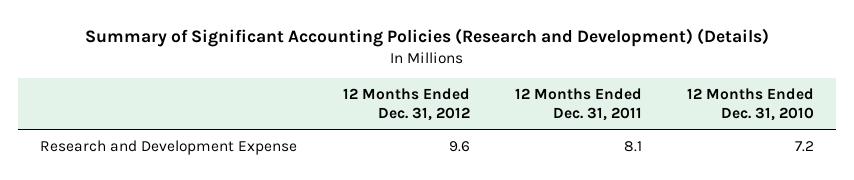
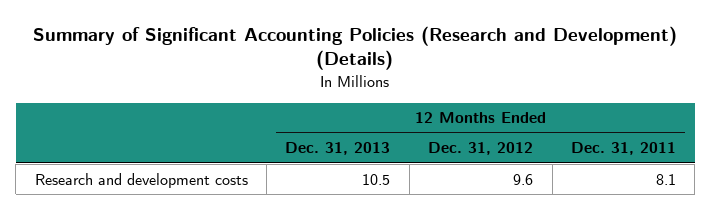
[686,87,814,122] 12 Months Ended Dec. 31, 2010 -> none
none -> [285,142,391,156] Dec. 31, 2013
[40,139,298,155] Research and Development Expense -> [34,172,248,188] Research and development costs

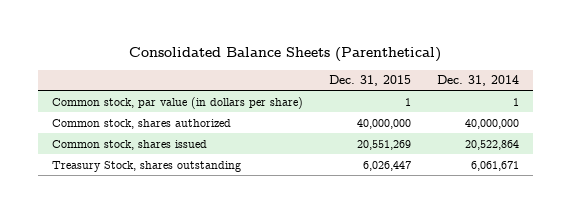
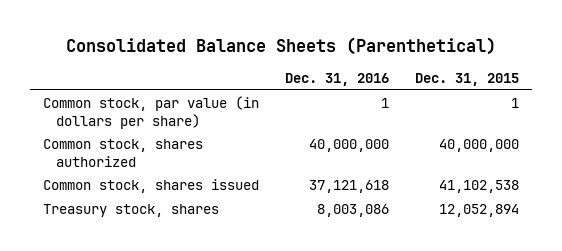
[437,75,520,87] Dec. 31, 2014 -> none
none -> [284,72,389,86] Dec. 31, 2016
[356,139,411,150] 20,551,269 -> [439,180,520,194] 41,102,538
[51,160,241,172] Treasury Stock, shares outstanding -> [42,204,219,218] Treasury stock, shares
[362,160,411,171] 6,026,447 -> [439,204,520,218] 12,052,894

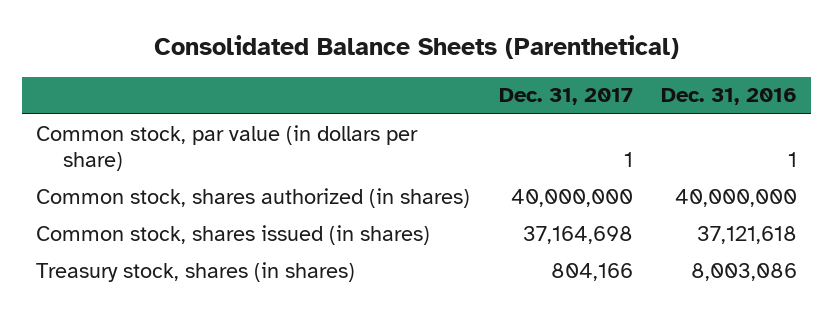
[415,72,520,86] Dec. 31, 2015 -> none
none -> [498,88,633,106] Dec. 31, 2017
[42,139,203,167] Common stock, shares authorized -> [36,187,471,208] Common stock, shares authorized (in shares)
[42,179,259,194] Common stock, shares issued -> [36,224,431,245] Common stock, shares issued (in shares)
[42,204,219,218] Treasury stock, shares -> [36,261,356,282] Treasury stock, shares (in shares)

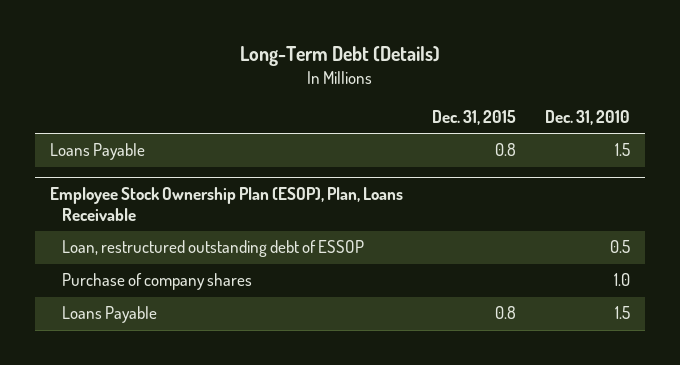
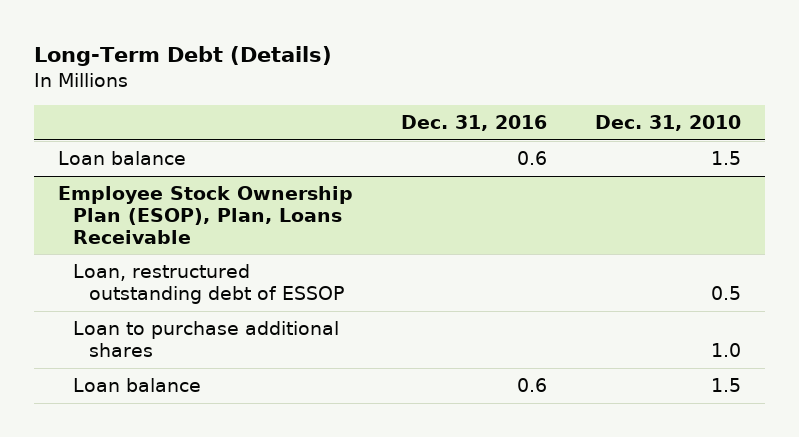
[432,110,517,126] Dec. 31, 2015 -> none
none -> [400,115,547,132] Dec. 31, 2016
[49,143,145,161] Loans Payable -> [57,151,186,166] Loan balance
[62,273,253,291] Purchase of company shares -> [73,321,340,357] Loan to purchase additional shares
[62,306,158,324] Loans Payable -> [73,378,202,393] Loan balance

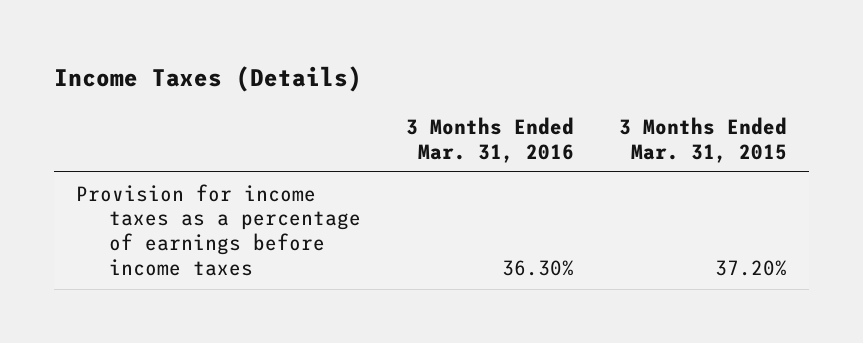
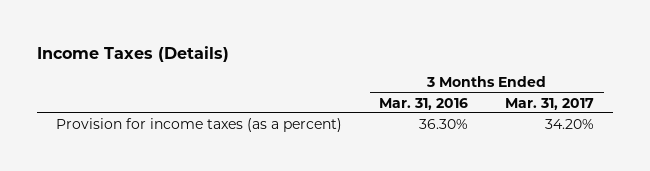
[618,116,787,163] 3 Months Ended Mar. 31, 2015 -> none
none -> [505,97,595,110] Mar. 31, 2017
[76,183,361,277] Provision for income taxes as a percentage of earnings before income taxes -> [55,117,342,132] Provision for income taxes (as a percent)

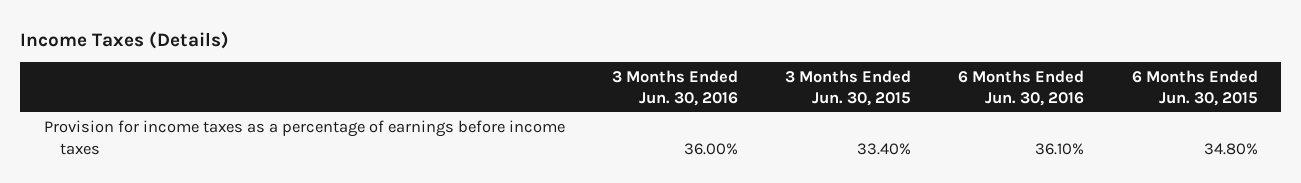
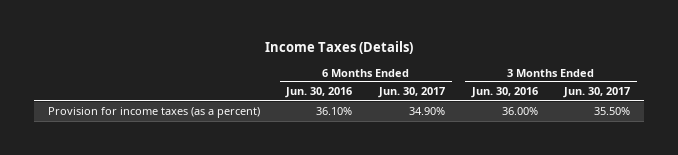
[785,69,912,106] 3 Months Ended Jun. 30, 2015 -> none
[1131,69,1258,106] 6 Months Ended Jun. 30, 2015 -> none
none -> [378,87,446,99] Jun. 30, 2017
none -> [563,87,631,99] Jun. 30, 2017
[43,120,565,155] Provision for income taxes as a percentage of earnings before income taxes -> [47,107,260,119] Provision for income taxes (as a percent)

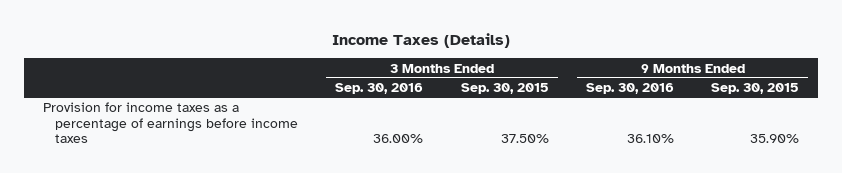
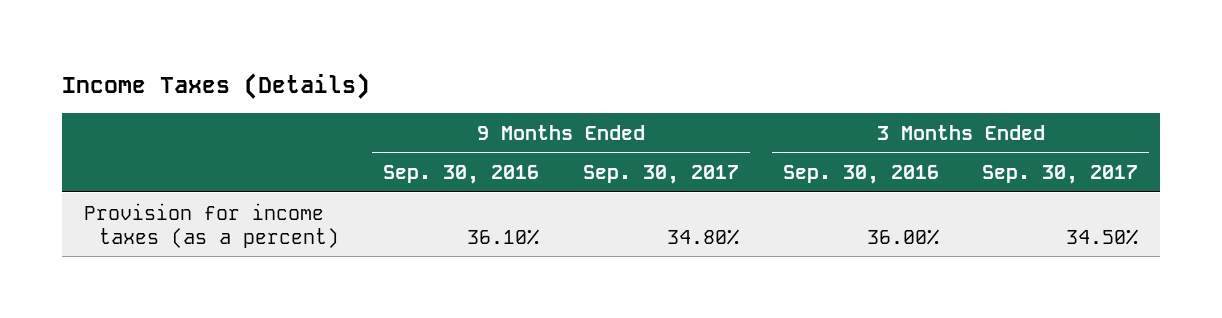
[460,83,549,95] Sep. 30, 2015 -> none
[711,83,800,95] Sep. 30, 2015 -> none
none -> [582,165,739,185] Sep. 30, 2017
none -> [982,165,1139,185] Sep. 30, 2017
[42,102,299,144] Provision for income taxes as a percentage of earnings before income taxes -> [83,202,339,248] Provision for income taxes (as a percent)

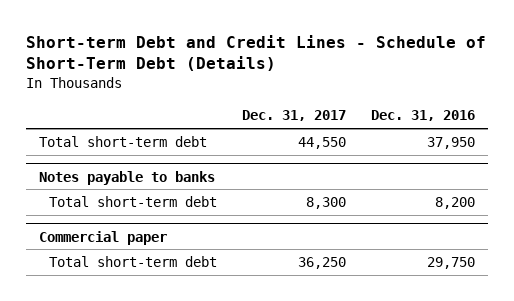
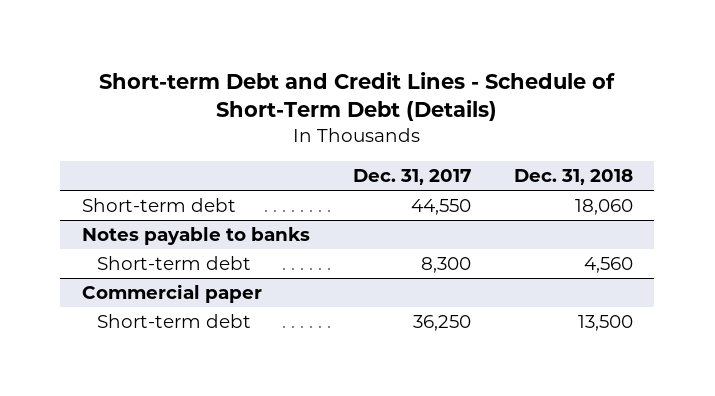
[371,110,476,122] Dec. 31, 2016 -> none
none -> [513,168,633,185] Dec. 31, 2018
[38,135,207,147] Total short-term debt -> [81,198,236,213] Short-term debt
[48,195,217,207] Total short-term debt -> [97,256,252,271] Short-term debt
[48,255,217,267] Total short-term debt -> [97,314,252,329] Short-term debt

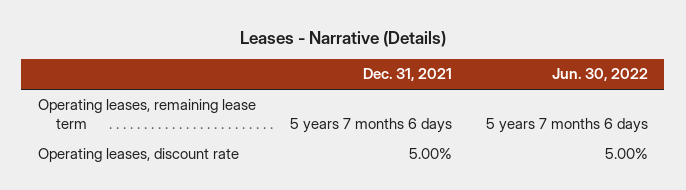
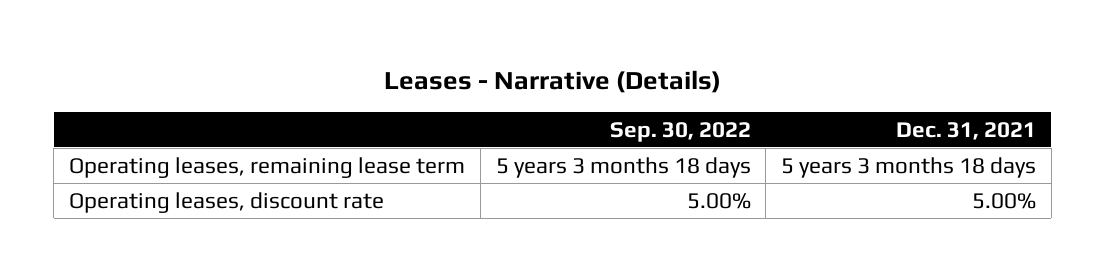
[551,68,648,82] Jun. 30, 2022 -> none
none -> [609,121,751,142] Sep. 30, 2022
[289,117,452,133] 5 years 7 months 6 days -> [781,156,1037,178] 5 years 3 months 18 days

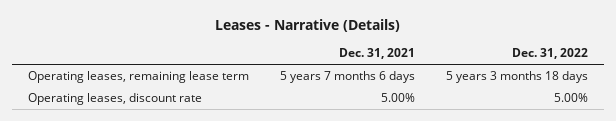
[609,121,751,142] Sep. 30, 2022 -> none
none -> [512,48,589,60] Dec. 31, 2022
[781,156,1037,178] 5 years 3 months 18 days -> [280,71,416,84] 5 years 7 months 6 days

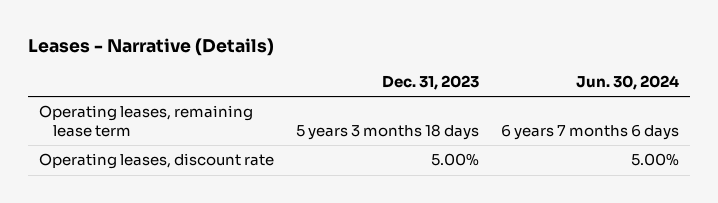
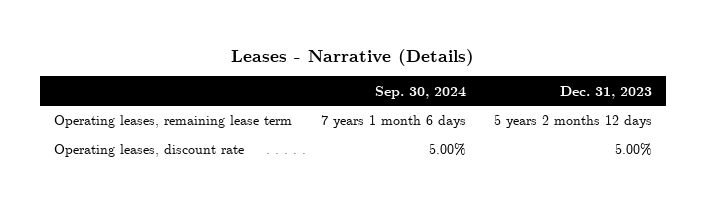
[575,75,679,91] Jun. 30, 2024 -> none
none -> [374,85,466,99] Sep. 30, 2024
[296,123,480,140] 5 years 3 months 18 days -> [493,114,652,129] 5 years 2 months 12 days

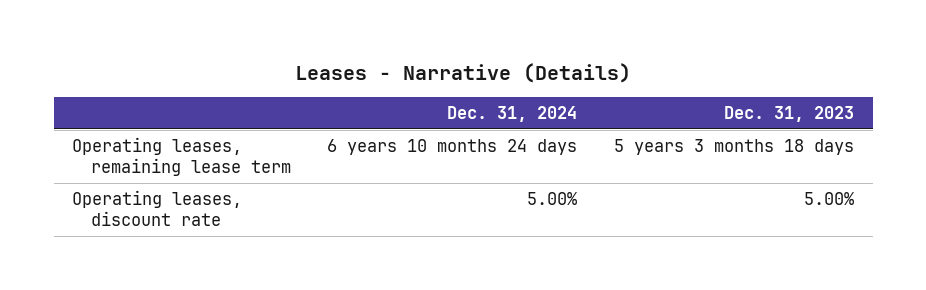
[374,85,466,99] Sep. 30, 2024 -> none
none -> [447,106,578,123] Dec. 31, 2024
[493,114,652,129] 5 years 2 months 12 days -> [614,139,855,156] 5 years 3 months 18 days

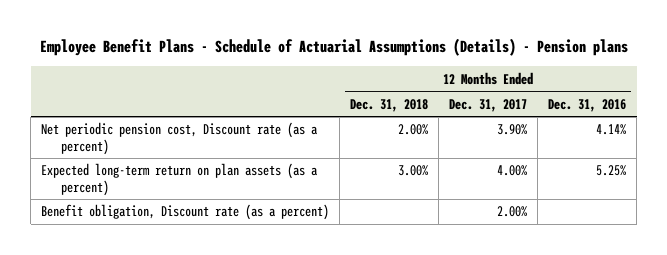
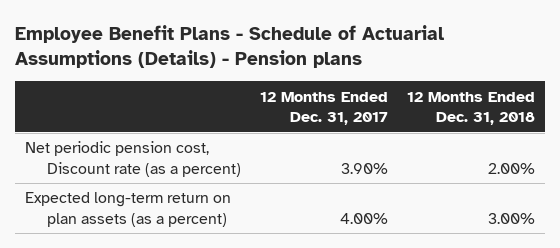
[548,98,627,112] Dec. 31, 2016 -> none
[41,204,330,221] Benefit obligation, Discount rate (as a percent) -> none

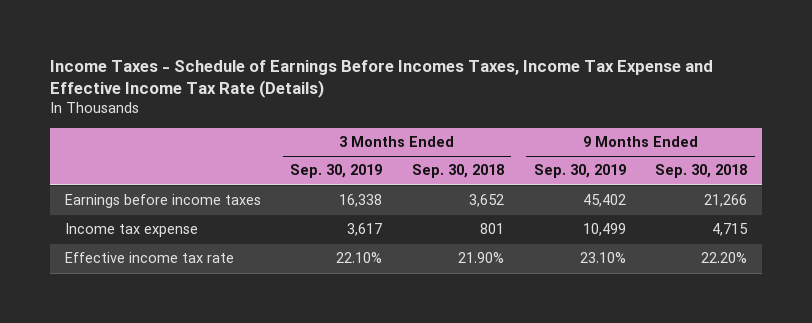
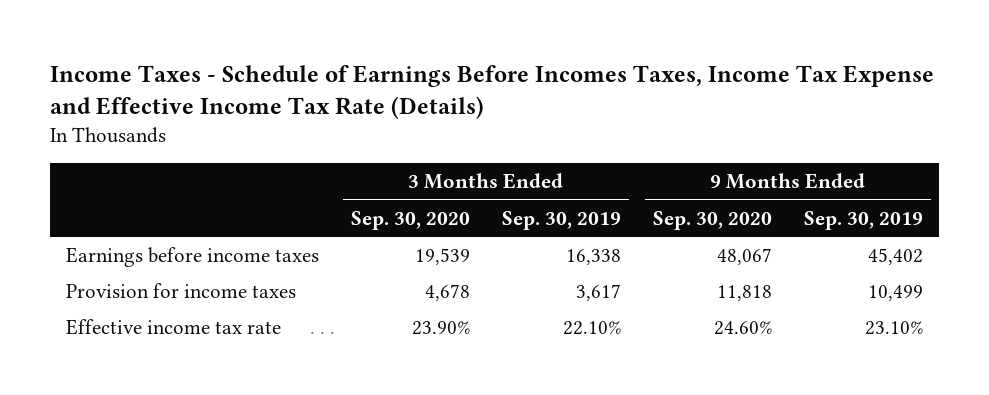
[412,164,505,179] Sep. 30, 2018 -> none
[655,164,748,179] Sep. 30, 2018 -> none
none -> [350,210,470,230] Sep. 30, 2020
none -> [652,210,772,230] Sep. 30, 2020
[64,223,198,238] Income tax expense -> [65,282,296,298] Provision for income taxes

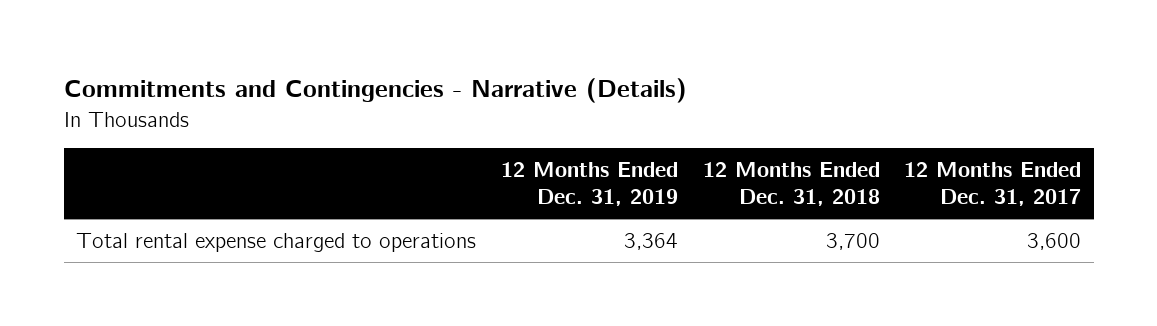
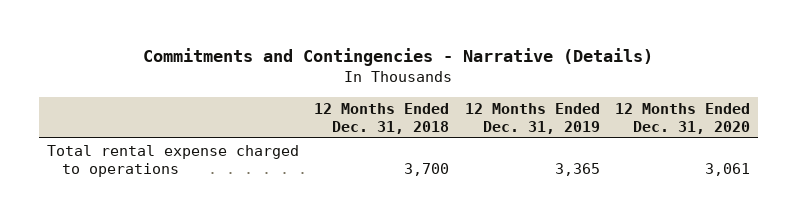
[904,162,1082,207] 12 Months Ended Dec. 31, 2017 -> none
none -> [614,102,750,134] 12 Months Ended Dec. 31, 2020
[623,232,678,250] 3,364 -> [554,162,600,176] 3,365

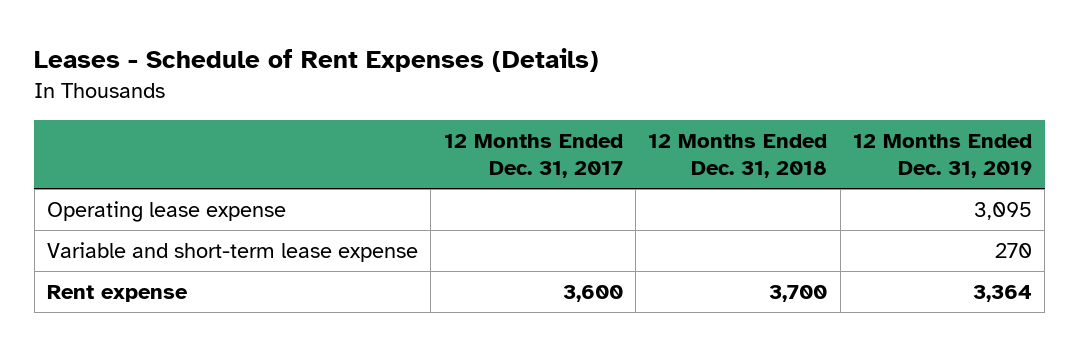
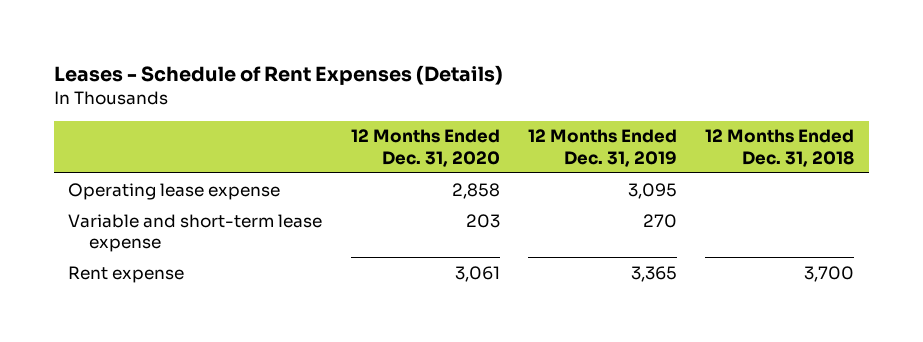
[443,133,623,179] 12 Months Ended Dec. 31, 2017 -> none
none -> [350,129,500,167] 12 Months Ended Dec. 31, 2020
[972,284,1032,302] 3,364 -> [631,265,678,282] 3,365

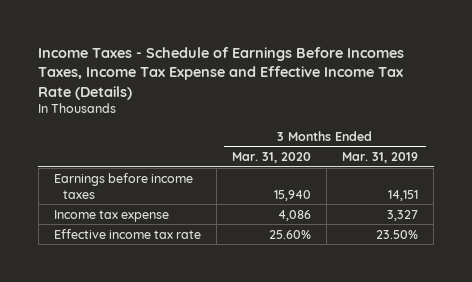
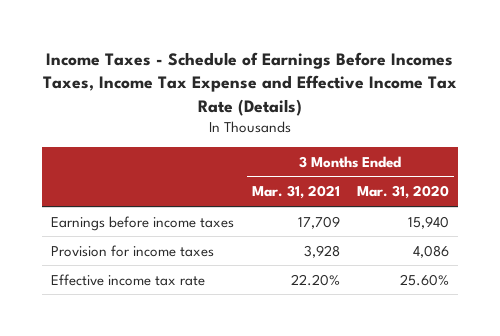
[342,152,419,164] Mar. 31, 2019 -> none
none -> [251,185,340,200] Mar. 31, 2021
[53,209,169,222] Income tax expense -> [50,244,214,257] Provision for income taxes

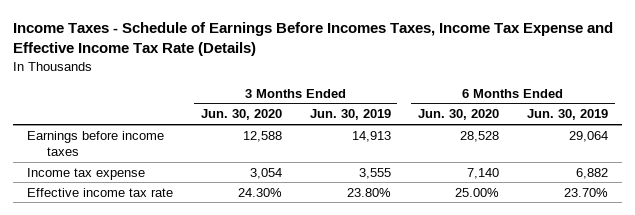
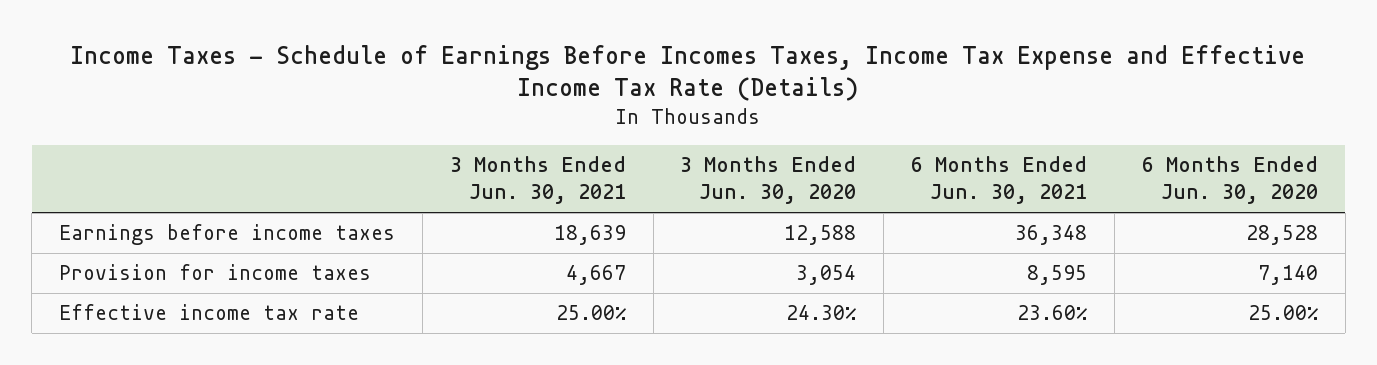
[309,109,391,121] Jun. 30, 2019 -> none
[527,109,609,121] Jun. 30, 2019 -> none
none -> [449,156,626,205] 3 Months Ended Jun. 30, 2021
none -> [911,156,1088,205] 6 Months Ended Jun. 30, 2021
[26,167,145,180] Income tax expense -> [59,264,372,281] Provision for income taxes

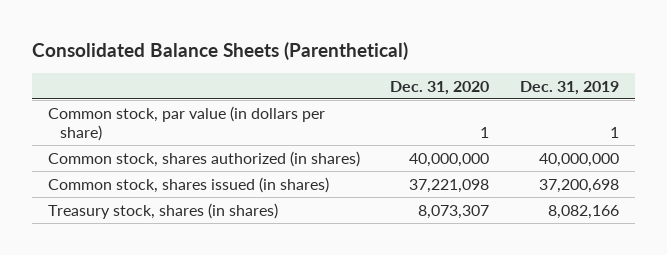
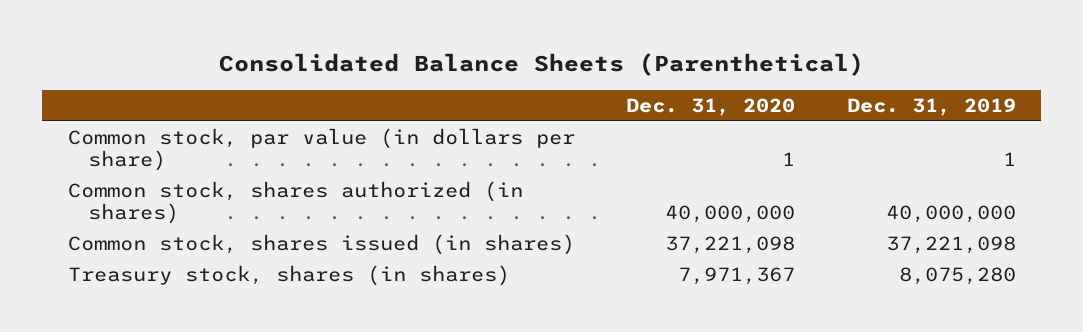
[539,178,620,193] 37,200,698 -> [885,235,1016,254] 37,221,098
[418,204,490,219] 8,073,307 -> [678,266,796,285] 7,971,367
[548,204,620,219] 8,082,166 -> [898,266,1016,285] 8,075,280

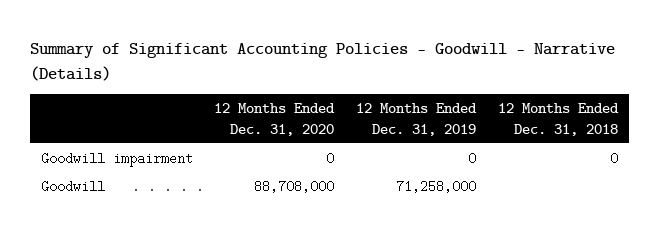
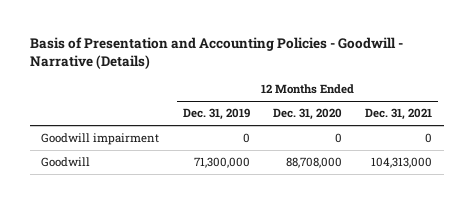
[29,43,615,81] Summary of Significant Accounting Policies - Goodwill - Narrative (Details) -> [29,36,403,69] Basis of Presentation and Accounting Policies - Goodwill - Narrative (Details)
[498,103,620,136] 12 Months Ended Dec. 31, 2018 -> none
none -> [365,108,433,121] Dec. 31, 2021
[396,179,477,193] 71,258,000 -> [193,157,250,169] 71,300,000

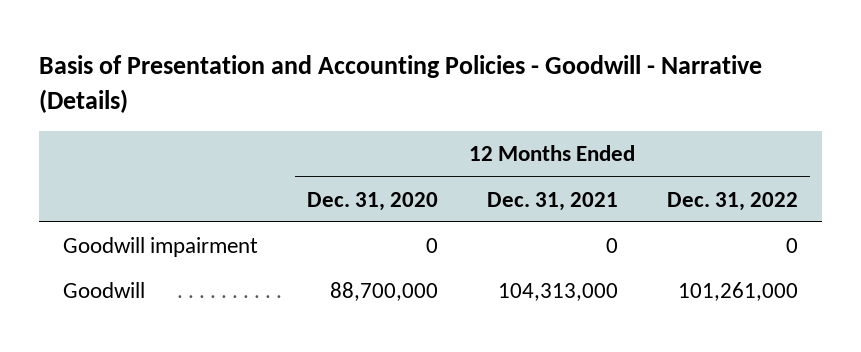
[182,108,250,121] Dec. 31, 2019 -> none
none -> [666,191,798,211] Dec. 31, 2022
[286,157,343,169] 88,708,000 -> [329,281,438,301] 88,700,000

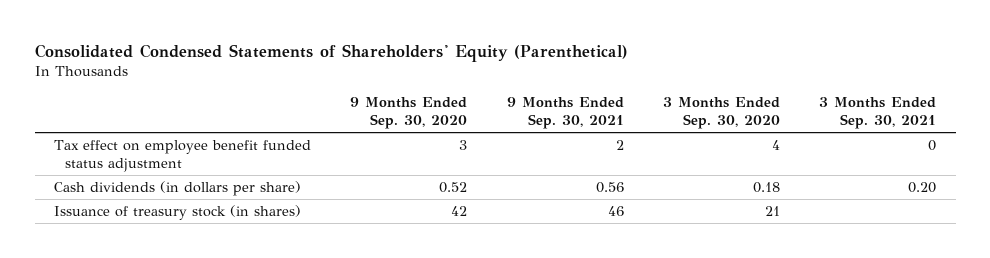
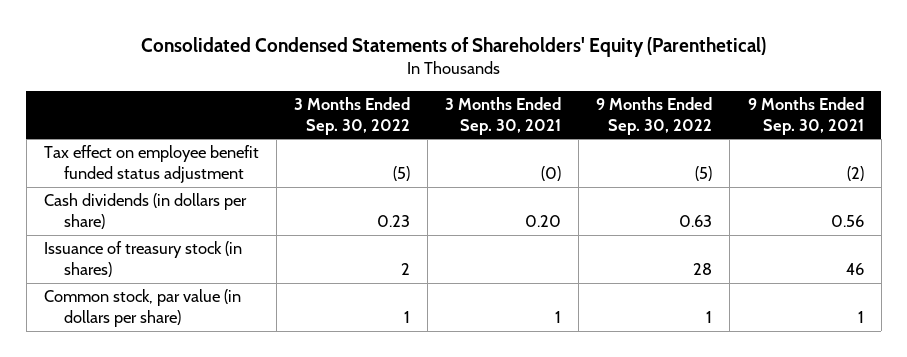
[350,97,468,130] 9 Months Ended Sep. 30, 2020 -> none
[662,97,780,130] 3 Months Ended Sep. 30, 2020 -> none
none -> [293,96,410,135] 3 Months Ended Sep. 30, 2022
none -> [596,96,713,135] 9 Months Ended Sep. 30, 2022
[615,139,624,150] 2 -> [846,166,864,182] (2)
[928,139,937,151] 0 -> [541,166,562,182] (0)
none -> [43,289,241,328] Common stock, par value (in dollars per share)

